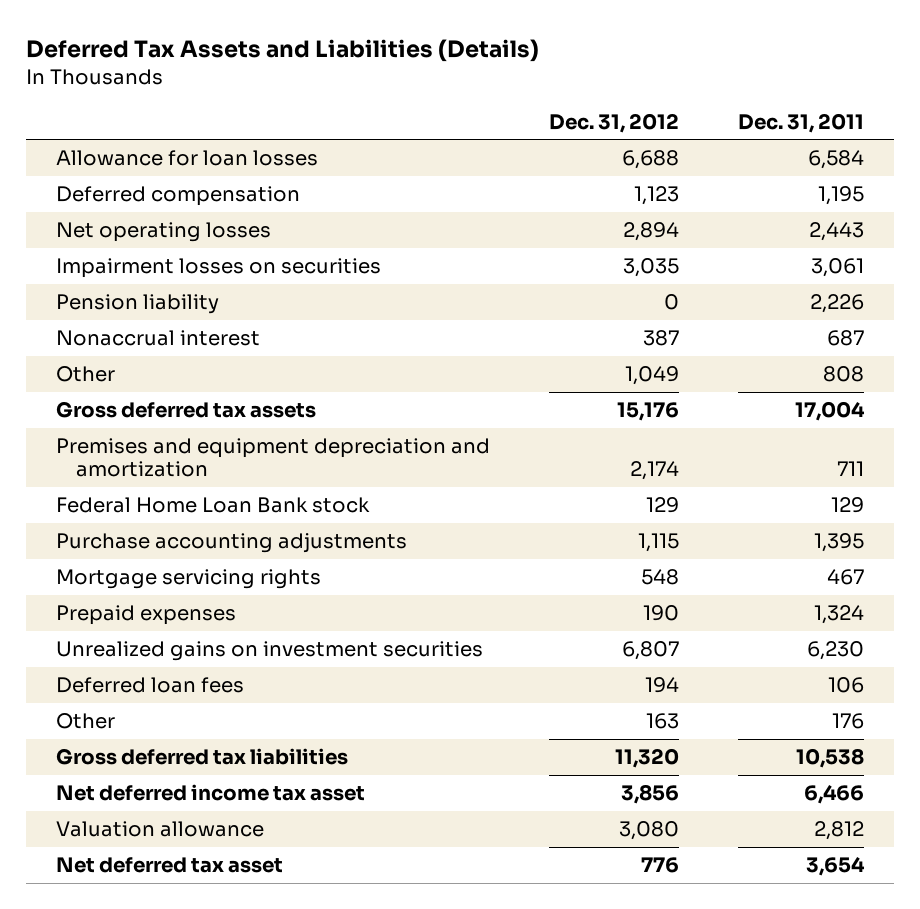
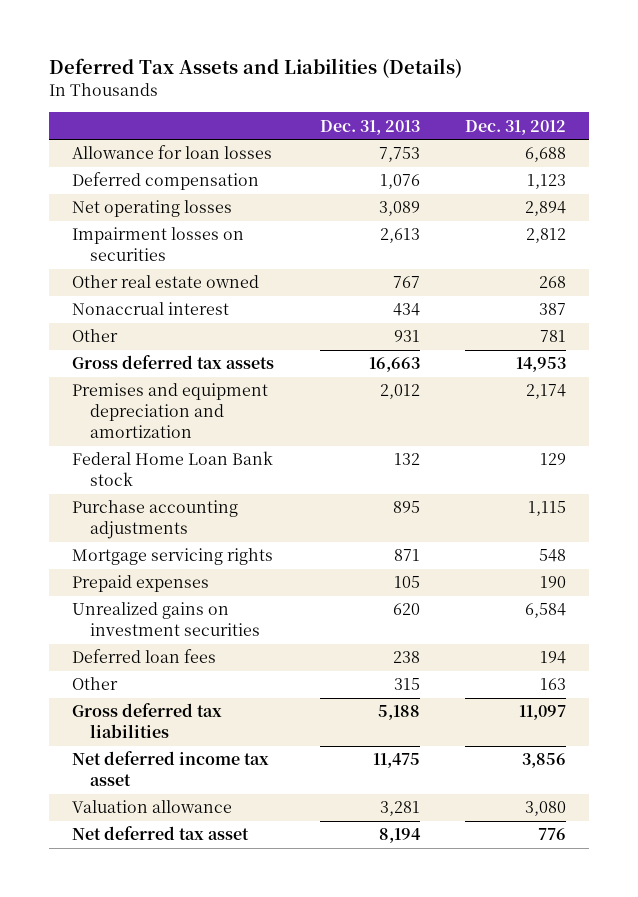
[738,112,865,133] Dec. 31, 2011 -> none
none -> [319,119,420,135] Dec. 31, 2013
[56,294,220,315] Pension liability -> none
[623,258,680,278] 3,035 -> [526,228,567,244] 2,812
none -> [72,275,260,289] Other real estate owned
[625,366,680,386] 1,049 -> [540,330,567,343] 781
[617,402,680,422] 15,176 -> [516,357,567,373] 14,953
[622,641,680,661] 6,807 -> [525,603,567,619] 6,584
[615,748,680,769] 11,320 -> [519,705,567,721] 11,097

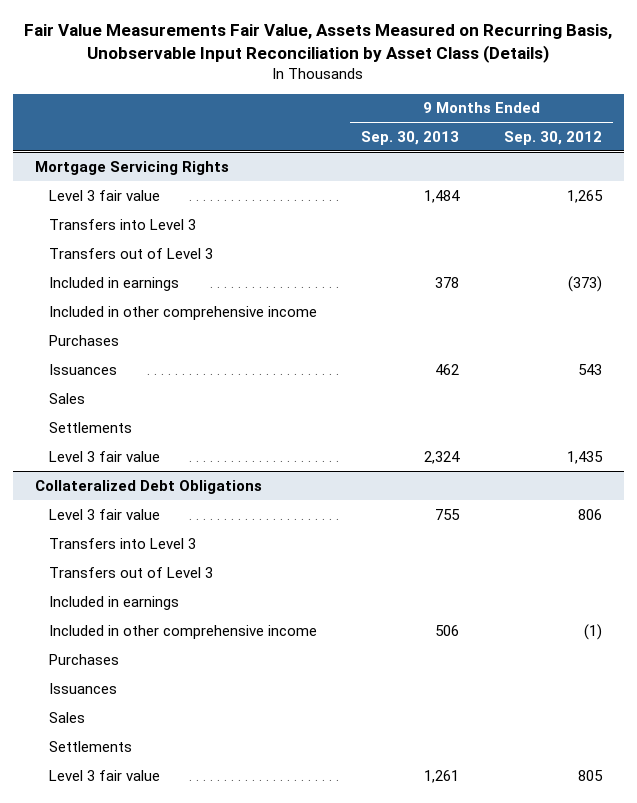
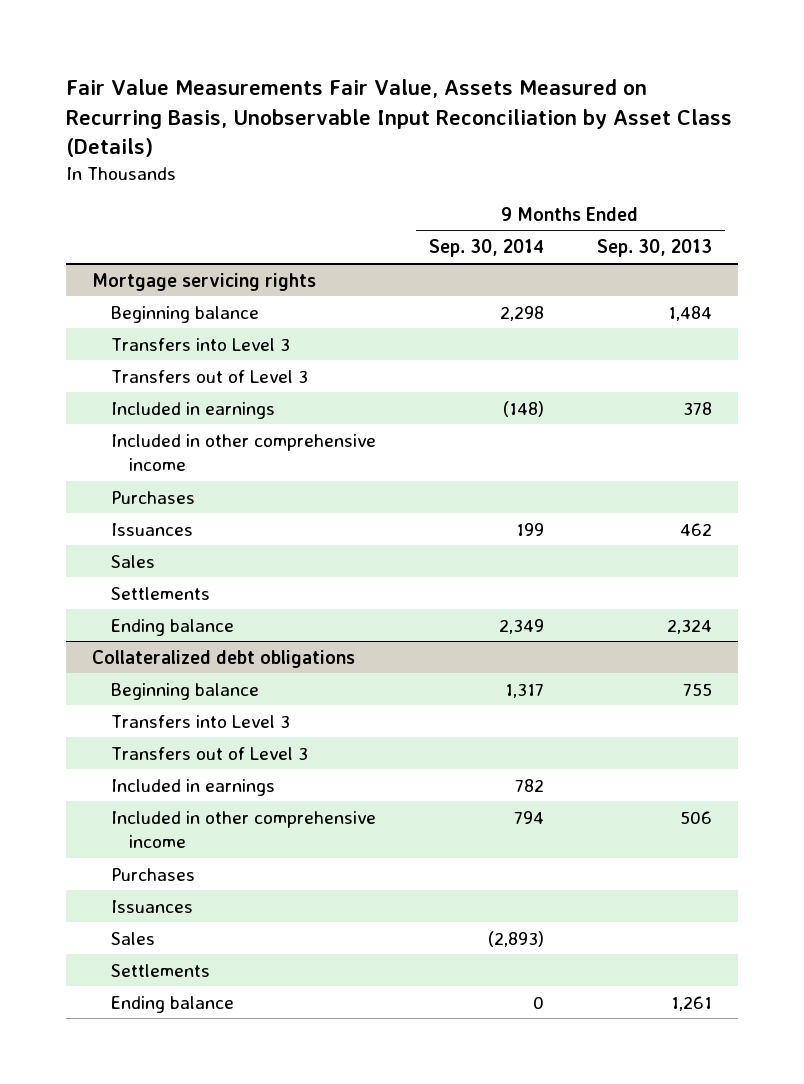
[503,130,602,145] Sep. 30, 2012 -> none
none -> [428,239,544,258] Sep. 30, 2014
[34,160,229,175] Mortgage Servicing Rights -> [92,272,317,291] Mortgage servicing rights
[49,189,161,201] Level 3 fair value -> [110,305,259,323] Beginning balance
[49,450,161,462] Level 3 fair value -> [110,618,234,636] Ending balance
[34,479,262,494] Collateralized Debt Obligations -> [92,649,356,668] Collateralized debt obligations
[49,508,161,520] Level 3 fair value -> [110,682,259,700] Beginning balance
[49,769,161,781] Level 3 fair value -> [110,995,234,1013] Ending balance

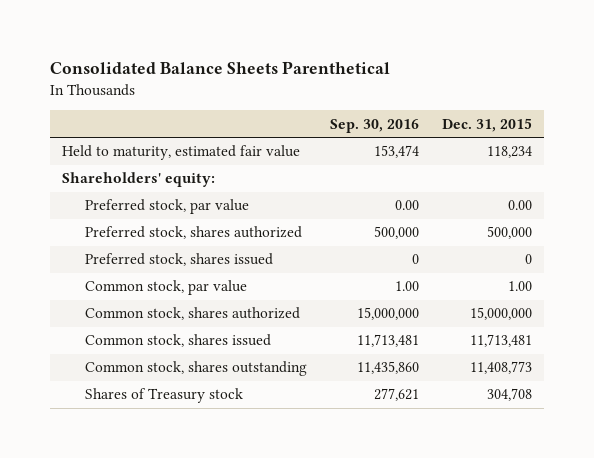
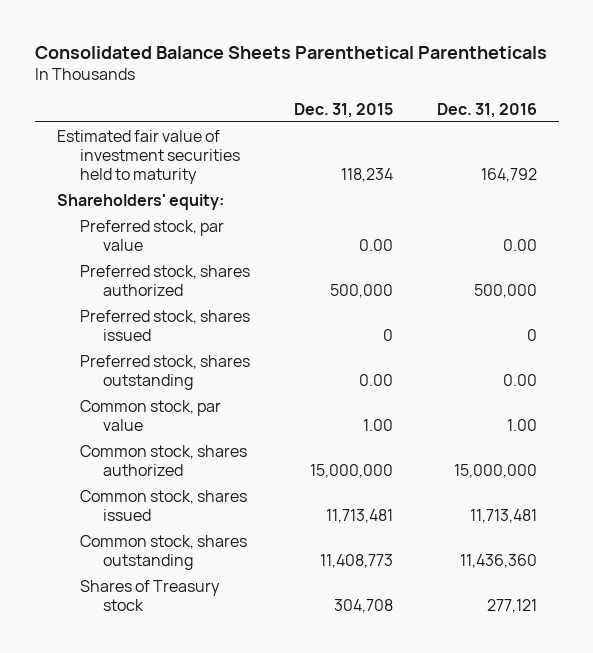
[50,60,391,74] Consolidated Balance Sheets Parenthetical -> [34,46,547,60] Consolidated Balance Sheets Parenthetical Parentheticals
[330,118,420,133] Sep. 30, 2016 -> none
none -> [436,102,537,118] Dec. 31, 2016
[61,145,300,161] Held to maturity, estimated fair value -> [56,129,240,184] Estimated fair value of investment securities held to maturity
none -> [79,354,250,390] Preferred stock, shares outstanding

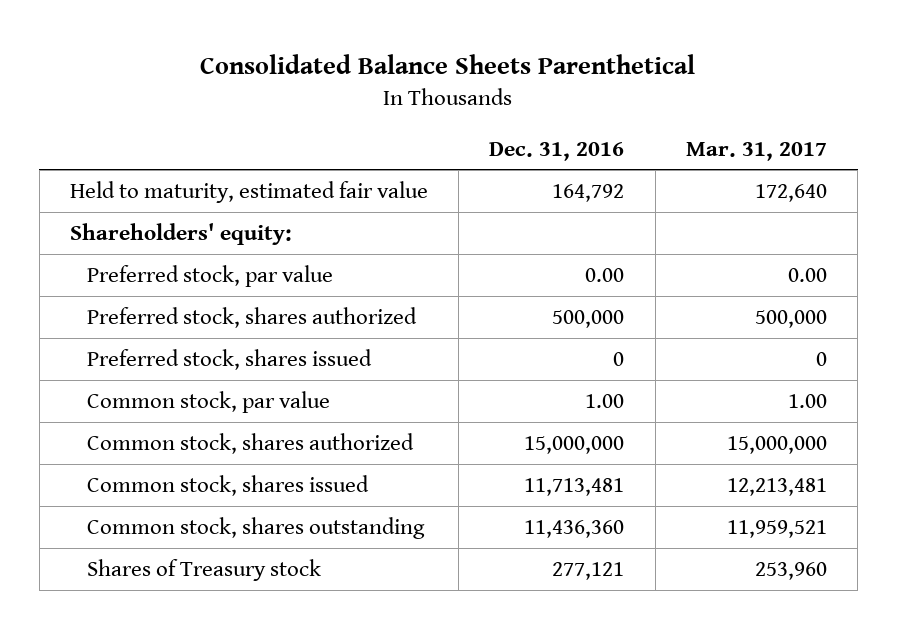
[34,46,547,60] Consolidated Balance Sheets Parenthetical Parentheticals -> [200,54,696,75] Consolidated Balance Sheets Parenthetical
[293,102,393,118] Dec. 31, 2015 -> none
none -> [685,141,827,161] Mar. 31, 2017
[56,129,240,184] Estimated fair value of investment securities held to maturity -> [69,180,428,203] Held to maturity, estimated fair value
[79,354,250,390] Preferred stock, shares outstanding -> none

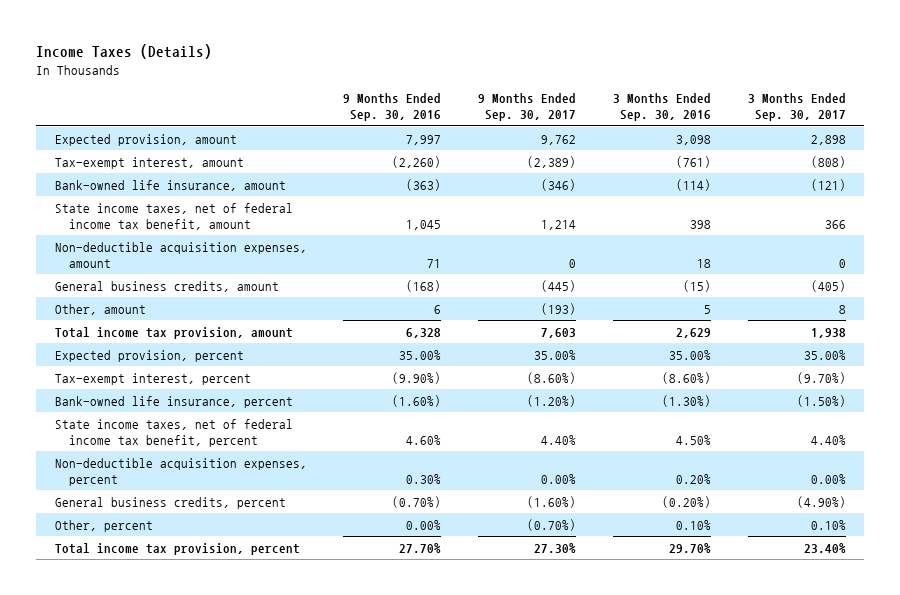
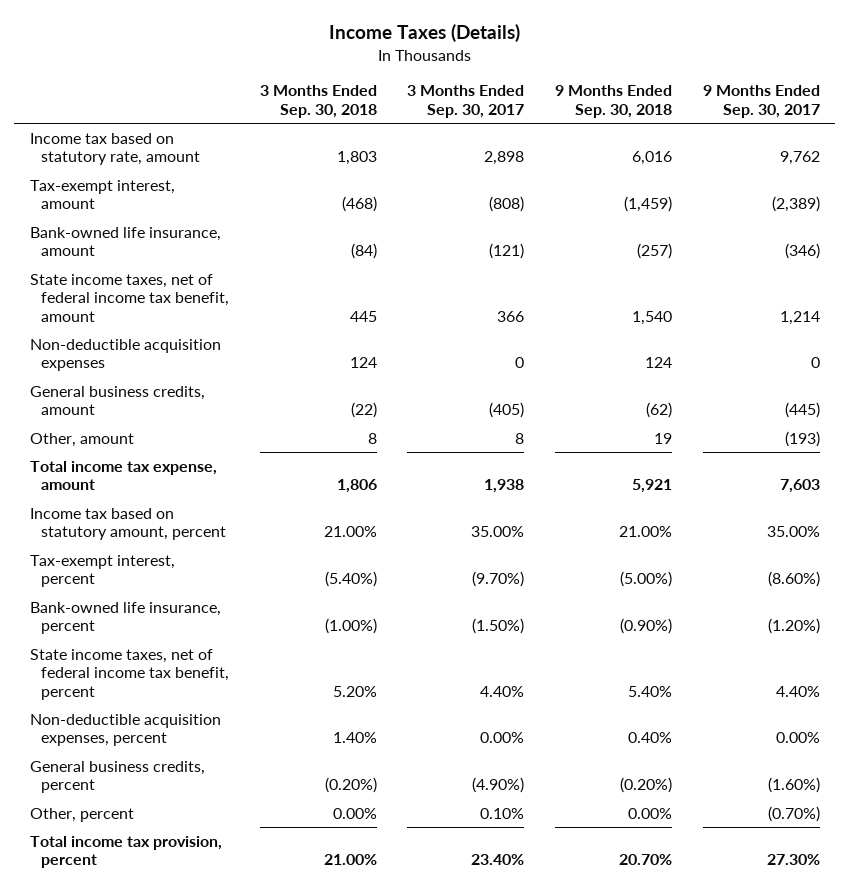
[343,93,442,122] 9 Months Ended Sep. 30, 2016 -> none
[613,93,712,122] 3 Months Ended Sep. 30, 2016 -> none
none -> [259,85,377,118] 3 Months Ended Sep. 30, 2018
none -> [554,85,672,118] 9 Months Ended Sep. 30, 2018
[54,133,237,146] Expected provision, amount -> [29,132,200,166] Income tax based on statutory rate, amount
[54,241,307,268] Non-deductible acquisition expenses, amount -> [29,338,221,372] Non-deductible acquisition expenses
[54,326,293,339] Total income tax provision, amount -> [29,460,217,491] Total income tax expense, amount
[54,349,244,362] Expected provision, percent -> [29,507,226,541] Income tax based on statutory amount, percent

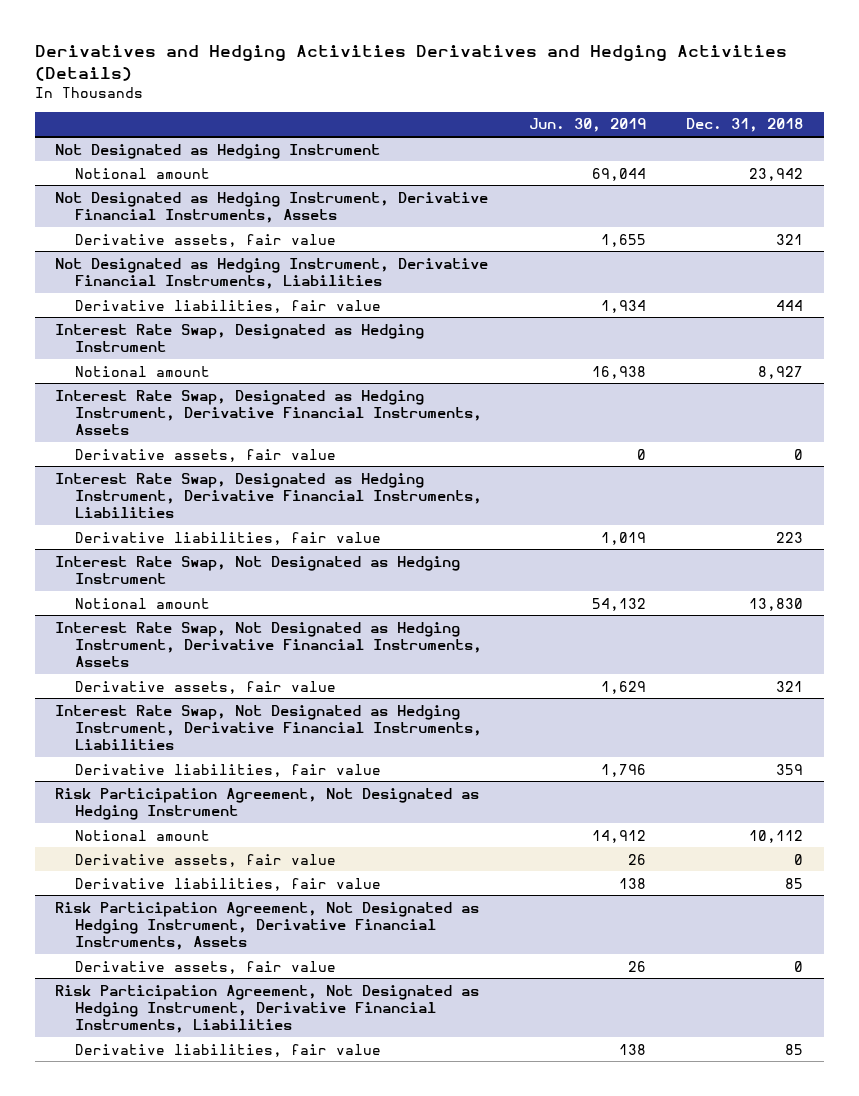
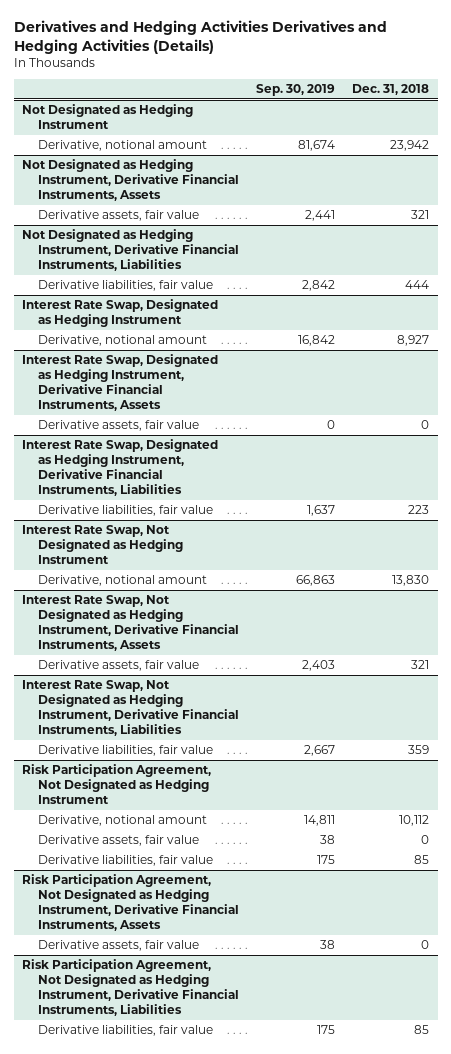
[528,118,646,133] Jun. 30, 2019 -> none
none -> [256,84,336,97] Sep. 30, 2019
[74,167,210,179] Notional amount -> [38,139,208,151] Derivative, notional amount
[74,365,210,377] Notional amount -> [38,334,208,346] Derivative, notional amount
[74,597,210,609] Notional amount -> [38,574,208,586] Derivative, notional amount
[74,829,210,841] Notional amount -> [38,814,208,826] Derivative, notional amount

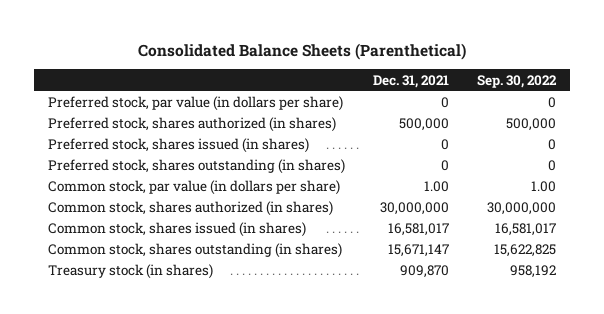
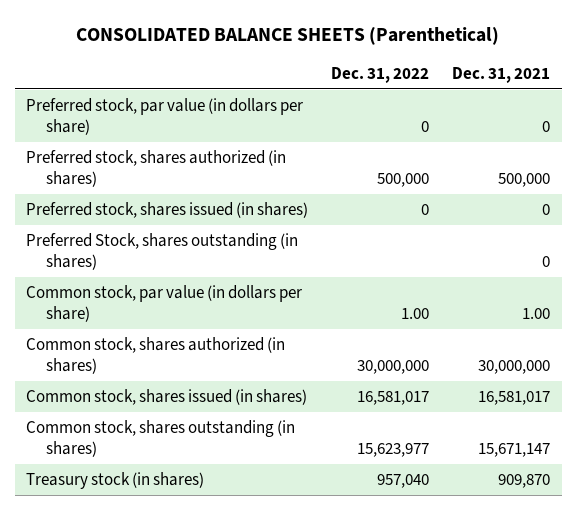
[137,42,466,60] Consolidated Balance Sheets (Parenthetical) -> [76,26,500,45] CONSOLIDATED BALANCE SHEETS (Parenthetical)
[476,74,557,88] Sep. 30, 2022 -> none
none -> [331,66,430,83] Dec. 31, 2022
[48,158,346,174] Preferred stock, shares outstanding (in shares) -> [26,232,299,270] Preferred Stock, shares outstanding (in shares)

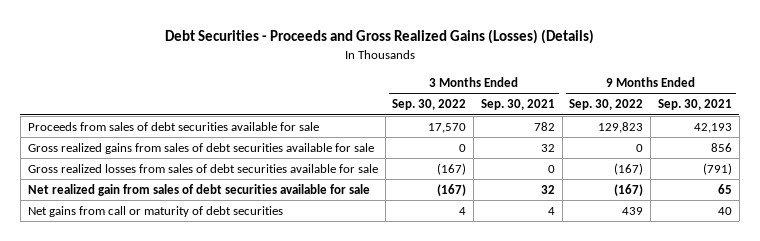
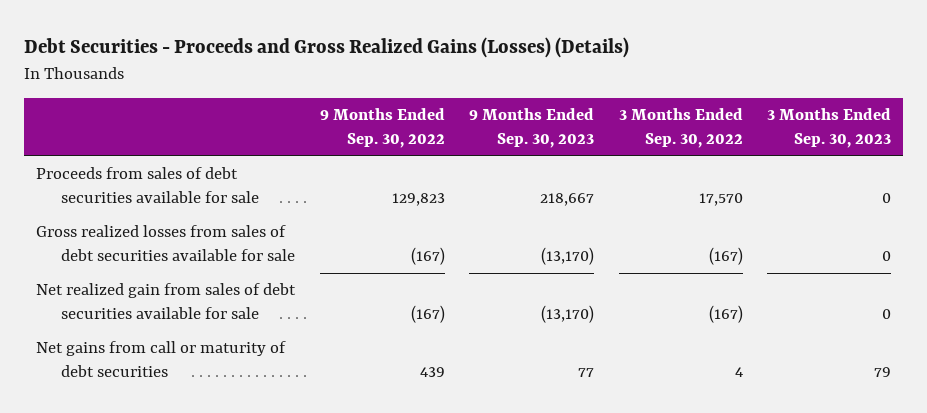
[480,99,555,111] Sep. 30, 2021 -> none
[658,99,733,111] Sep. 30, 2021 -> none
none -> [469,108,595,149] 9 Months Ended Sep. 30, 2023
none -> [766,108,891,149] 3 Months Ended Sep. 30, 2023
[27,142,374,154] Gross realized gains from sales of debt securities available for sale -> none

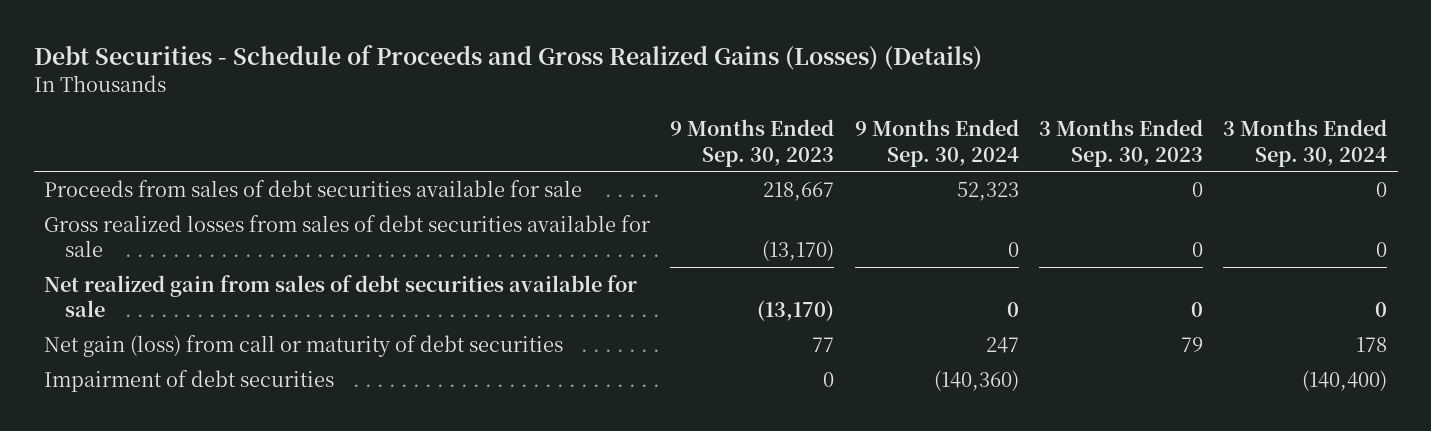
[23,37,629,59] Debt Securities - Proceeds and Gross Realized Gains (Losses) (Details) -> [33,44,982,70] Debt Securities - Schedule of Proceeds and Gross Realized Gains (Losses) (Details)
[319,108,445,149] 9 Months Ended Sep. 30, 2022 -> none
[618,108,743,149] 3 Months Ended Sep. 30, 2022 -> none
none -> [854,119,1019,167] 9 Months Ended Sep. 30, 2024
none -> [1223,119,1388,167] 3 Months Ended Sep. 30, 2024
[36,341,287,378] Net gains from call or maturity of debt securities -> [43,334,563,357] Net gain (loss) from call or maturity of debt securities
none -> [43,369,334,392] Impairment of debt securities

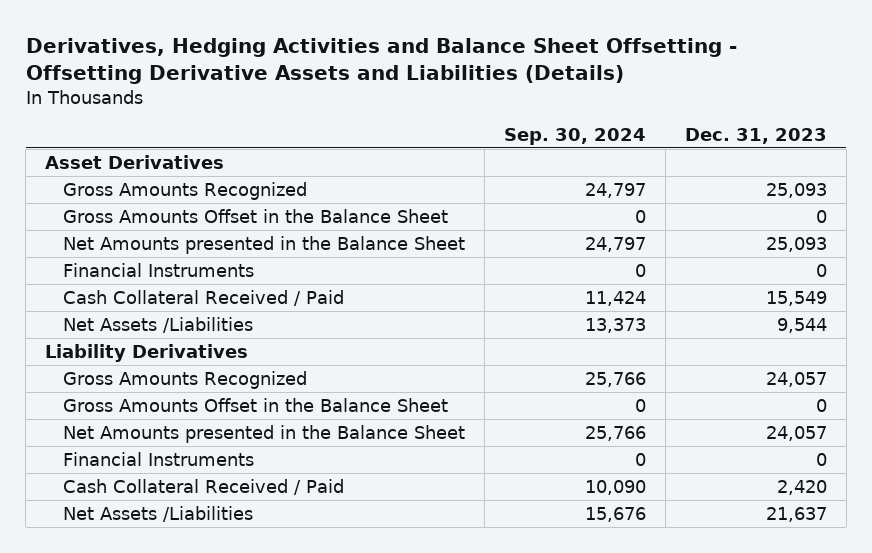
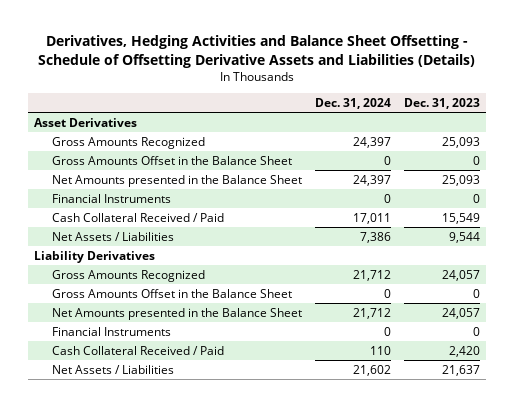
[25,37,737,85] Derivatives, Hedging Activities and Balance Sheet Offsetting - Offsetting Derivative Assets and Liabilities (Details) -> [37,35,475,68] Derivatives, Hedging Activities and Balance Sheet Offsetting - Schedule of Offsetting Derivative Assets and Liabilities (Details)
[504,128,647,146] Sep. 30, 2024 -> none
none -> [314,97,391,109] Dec. 31, 2024
[63,316,254,333] Net Assets /Liabilities -> [51,231,174,241] Net Assets / Liabilities
[63,505,254,522] Net Assets /Liabilities -> [51,364,174,374] Net Assets / Liabilities

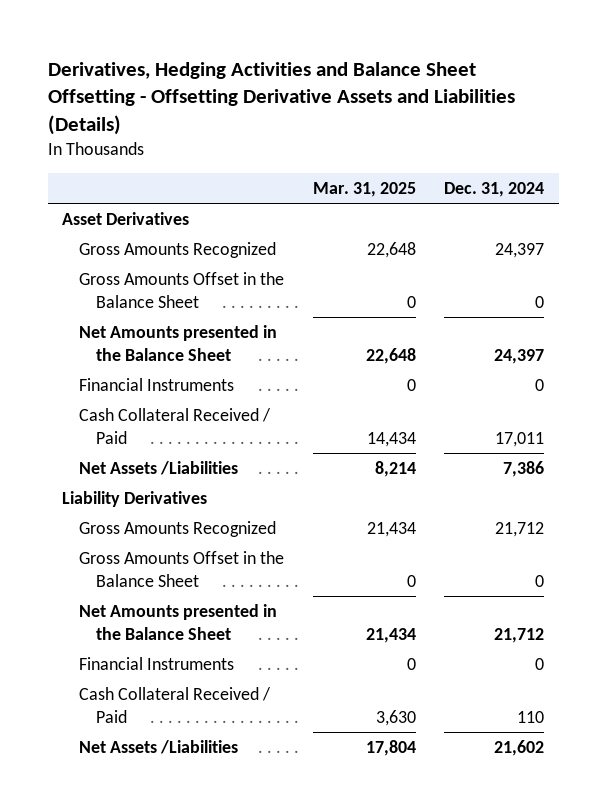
[37,35,475,68] Derivatives, Hedging Activities and Balance Sheet Offsetting - Schedule of Offsetting Derivative Assets and Liabilities (Details) -> [47,61,515,135] Derivatives, Hedging Activities and Balance Sheet Offsetting - Offsetting Derivative Assets and Liabilities (Details)
[403,97,480,109] Dec. 31, 2023 -> none
none -> [312,181,416,197] Mar. 31, 2025
[51,231,174,241] Net Assets / Liabilities -> [79,460,239,475] Net Assets /Liabilities
[51,364,174,374] Net Assets / Liabilities -> [79,739,239,754] Net Assets /Liabilities

